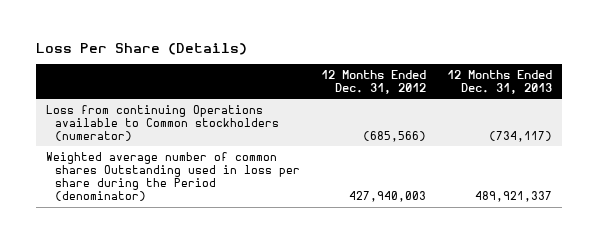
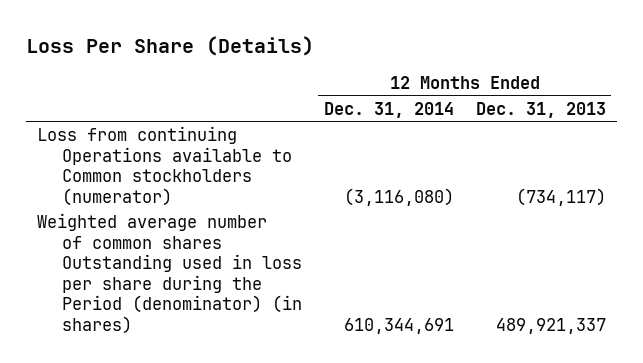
[321,69,427,94] 12 Months Ended Dec. 31, 2012 -> none
none -> [323,101,454,118] Dec. 31, 2014
[46,151,301,202] Weighted average number of common shares Outstanding used in loss per share during the Period (denominator) -> [37,213,303,334] Weighted average number of common shares Outstanding used in loss per share during the Period (denominator) (in shares)

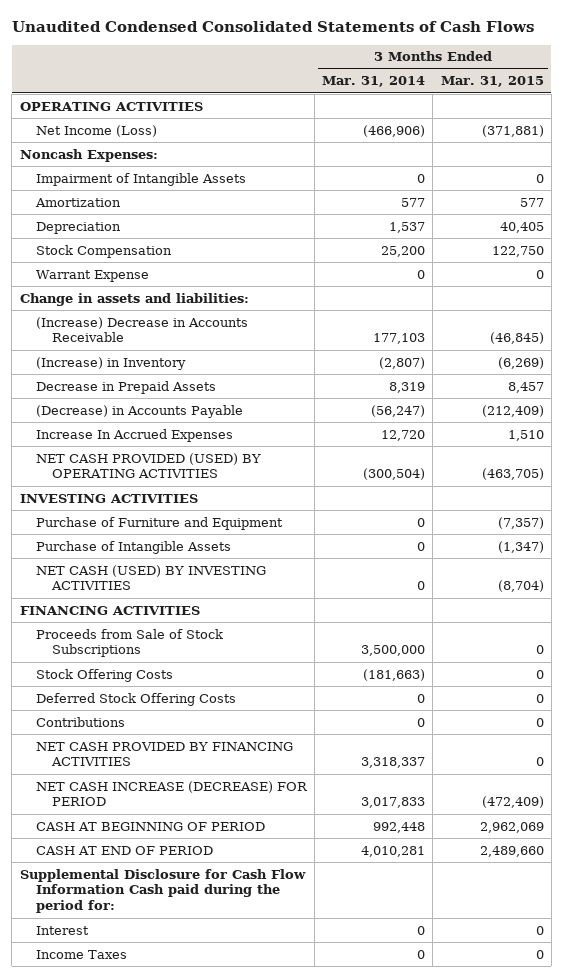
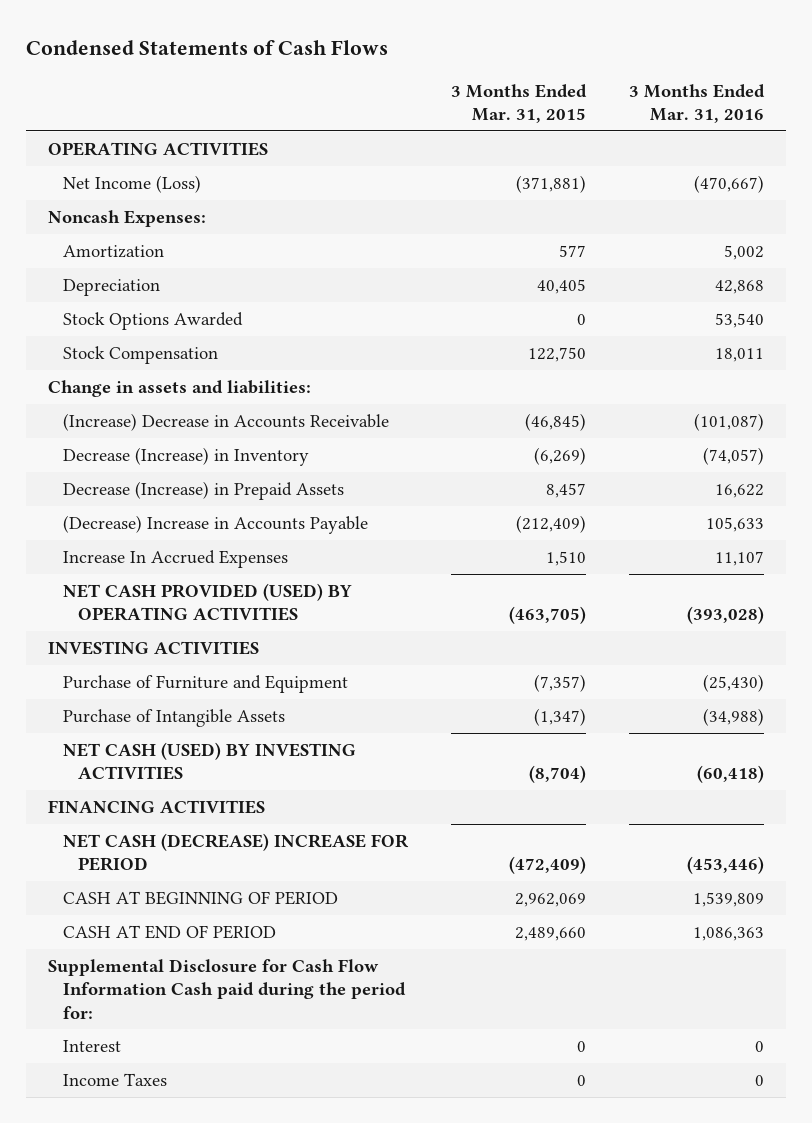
[11,20,534,32] Unaudited Condensed Consolidated Statements of Cash Flows -> [26,40,389,56] Condensed Statements of Cash Flows
[322,76,426,88] Mar. 31, 2014 -> none
none -> [629,83,766,124] 3 Months Ended Mar. 31, 2016
[35,172,246,186] Impairment of Intangible Assets -> none
none -> [63,311,244,330] Stock Options Awarded
[35,269,149,282] Warrant Expense -> none
[35,356,186,370] (Increase) in Inventory -> [63,446,310,466] Decrease (Increase) in Inventory
[35,380,216,394] Decrease in Prepaid Assets -> [63,480,345,500] Decrease (Increase) in Prepaid Assets
[35,404,243,418] (Decrease) in Accounts Payable -> [63,514,369,534] (Decrease) Increase in Accounts Payable
[35,628,223,658] Proceeds from Sale of Stock Subscriptions -> none
[35,668,173,682] Stock Offering Costs -> none
[35,692,236,706] Deferred Stock Offering Costs -> none
[35,716,125,727] Contributions -> none
[35,741,293,767] NET CASH PROVIDED BY FINANCING ACTIVITIES -> none
[35,780,308,807] NET CASH INCREASE (DECREASE) FOR PERIOD -> [63,832,410,872] NET CASH (DECREASE) INCREASE FOR PERIOD

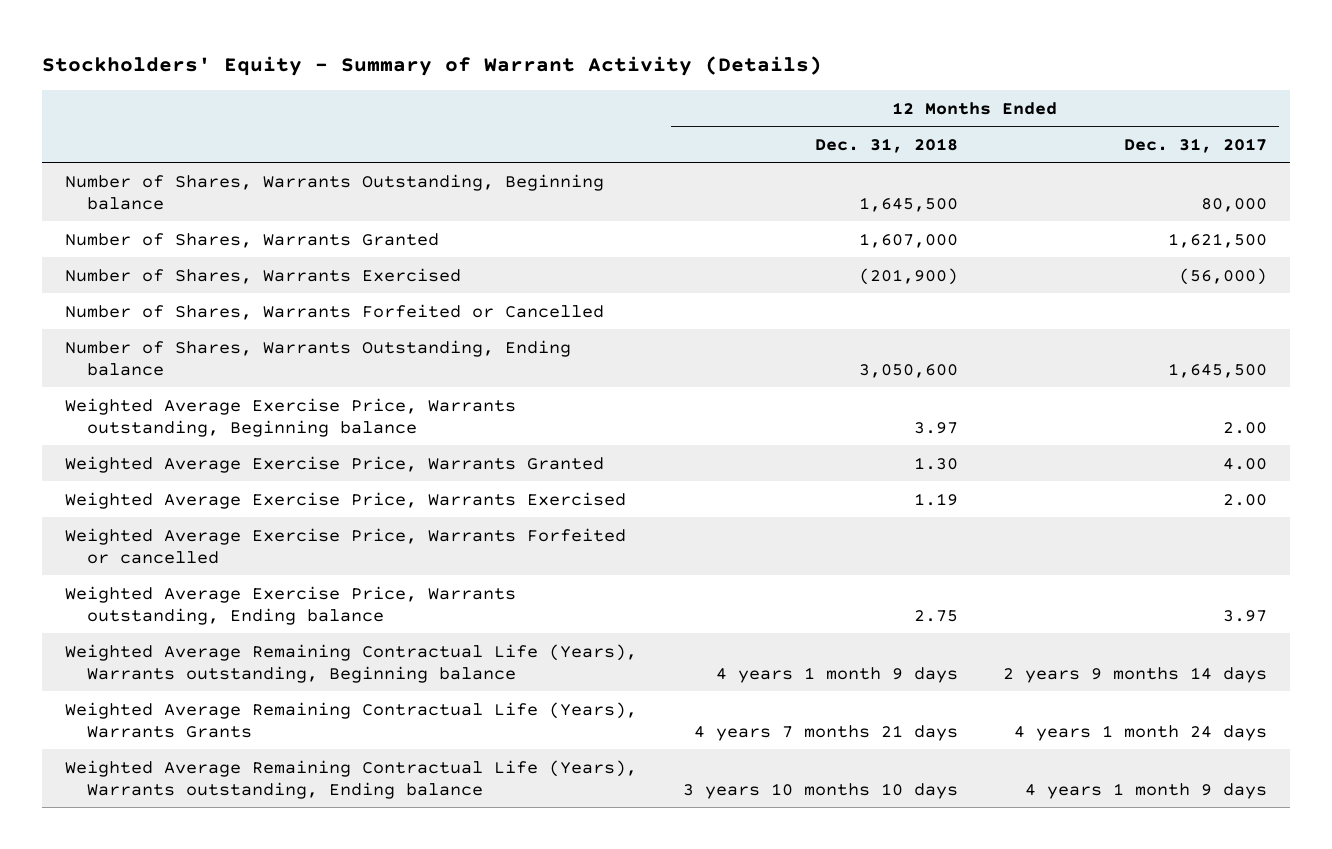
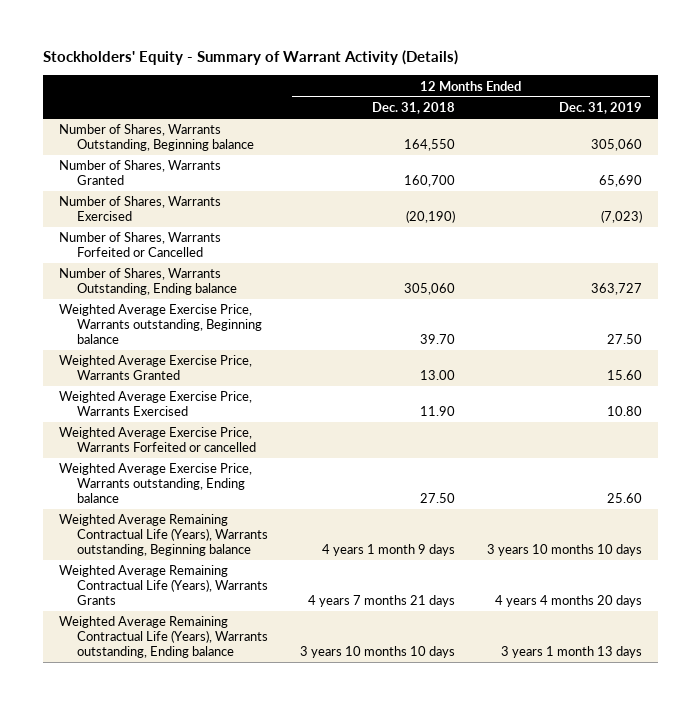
[1124,137,1268,153] Dec. 31, 2017 -> none
none -> [558,101,642,114] Dec. 31, 2019
[858,196,958,212] 1,645,500 -> [403,139,455,152] 164,550
[858,232,958,248] 1,607,000 -> [403,175,455,188] 160,700
[858,267,958,285] (201,900) -> [405,210,455,224] (20,190)
[858,363,958,378] 3,050,600 -> [403,283,455,296] 305,060
[913,421,958,434] 3.97 -> [419,334,455,345] 39.70
[913,456,958,470] 1.30 -> [419,370,455,381] 13.00
[913,492,958,506] 1.19 -> [419,406,455,417] 11.90
[913,609,958,622] 2.75 -> [419,493,455,504] 27.50

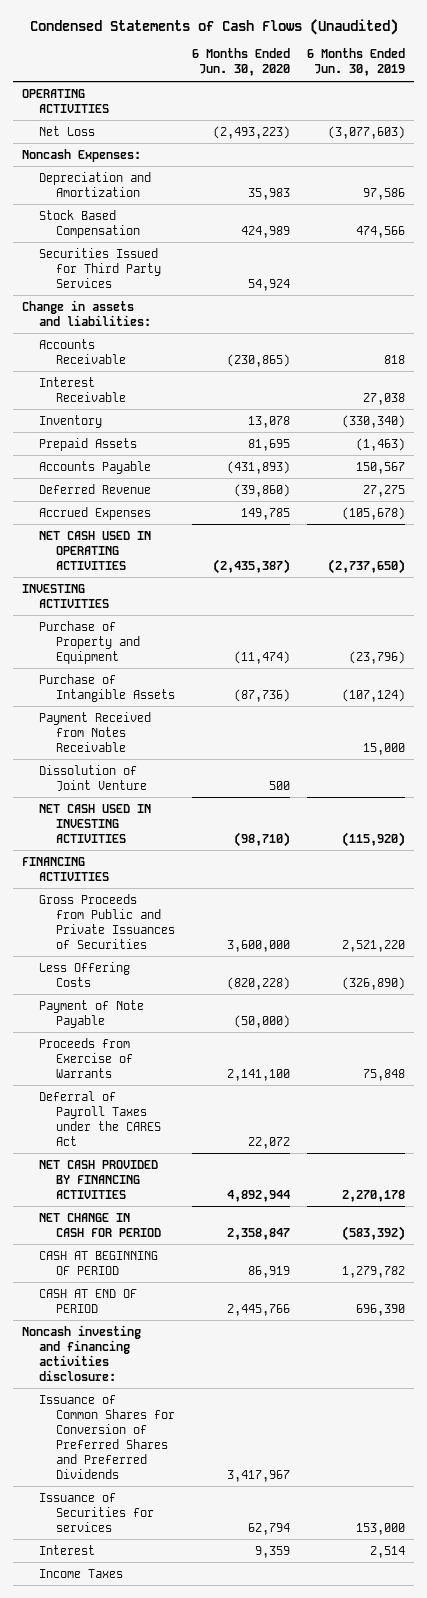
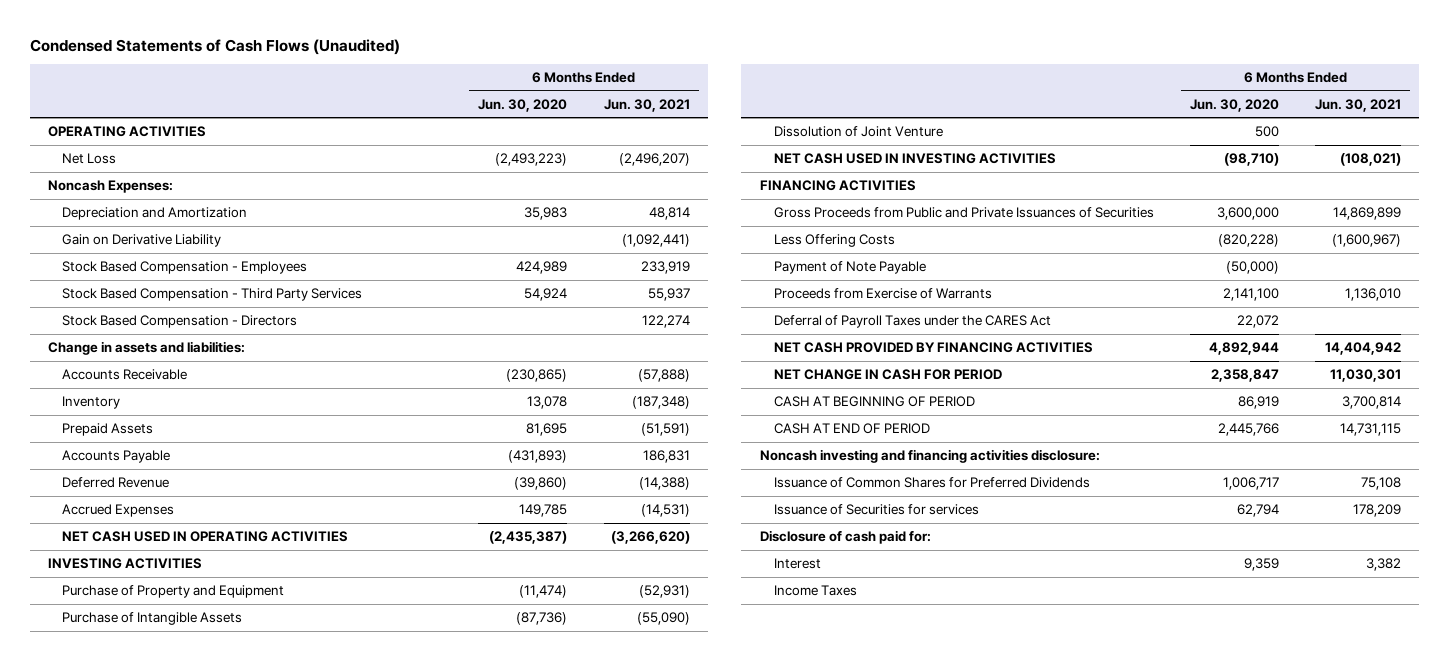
[307,48,406,77] 6 Months Ended Jun. 30, 2019 -> none
none -> [603,98,690,112] Jun. 30, 2021
none -> [62,234,222,248] Gain on Derivative Liability
[39,209,141,238] Stock Based Compensation -> [62,261,308,275] Stock Based Compensation - Employees
[39,247,162,288] Securities Issued for Third Party Services -> [62,288,363,302] Stock Based Compensation - Third Party Services
none -> [62,315,298,329] Stock Based Compensation - Directors
[39,376,127,402] Interest Receivable -> none
[39,711,152,752] Payment Received from Notes Receivable -> none
[39,1394,176,1479] Issuance of Common Shares for Conversion of Preferred Shares and Preferred Dividends -> [773,477,1090,489] Issuance of Common Shares for Preferred Dividends
[227,1469,291,1482] 3,417,967 -> [1222,477,1279,491] 1,006,717
none -> [759,530,931,545] Disclosure of cash paid for:

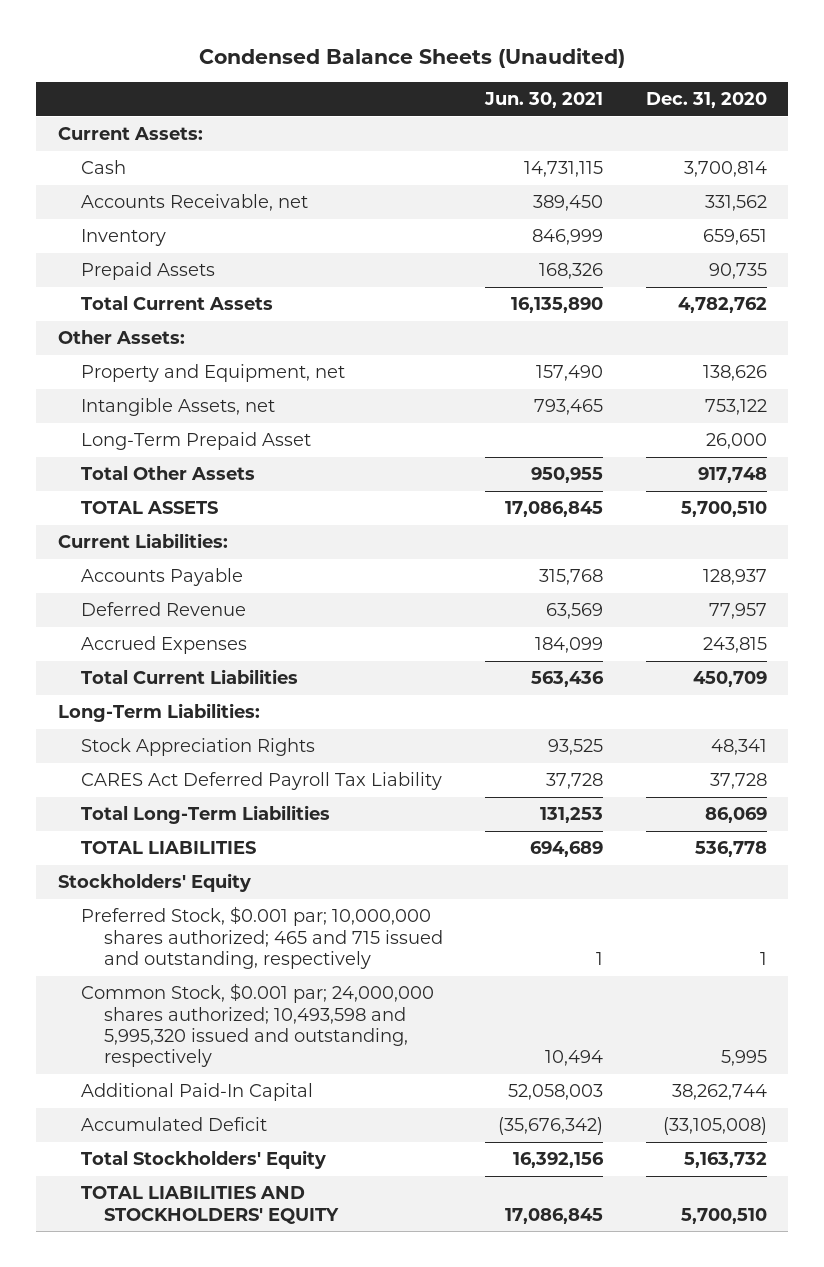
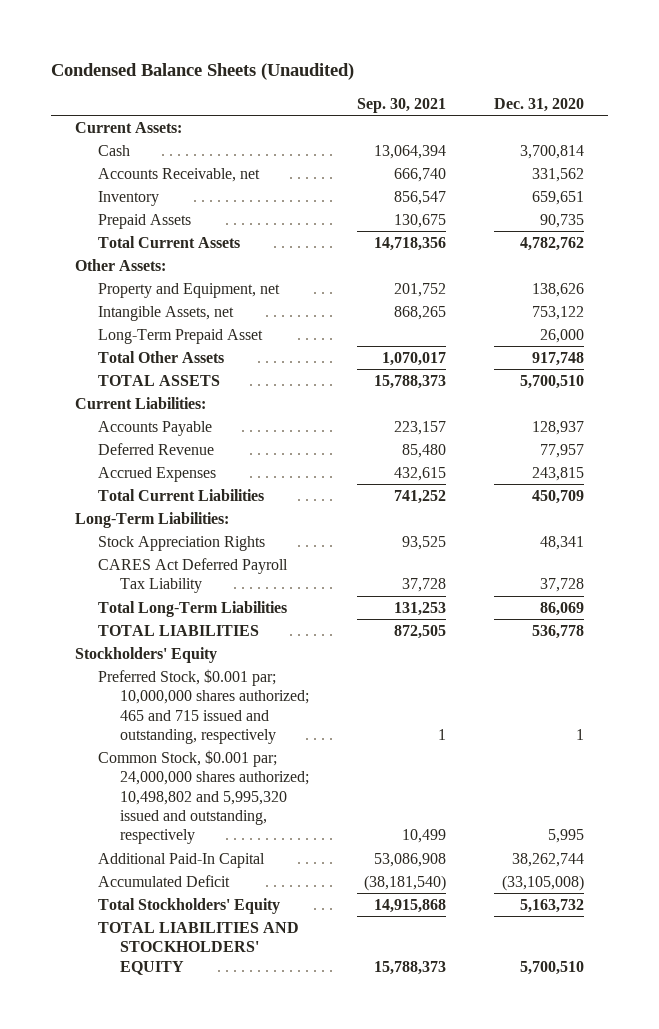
[484,92,604,109] Jun. 30, 2021 -> none
none -> [357,97,447,113] Sep. 30, 2021
[80,983,434,1068] Common Stock, $0.001 par; 24,000,000 shares authorized; 10,493,598 and 5,995,320 issued and outstanding, respectively -> [97,749,310,845] Common Stock, $0.001 par; 24,000,000 shares authorized; 10,498,802 and 5,995,320 issued and outstanding, respectively

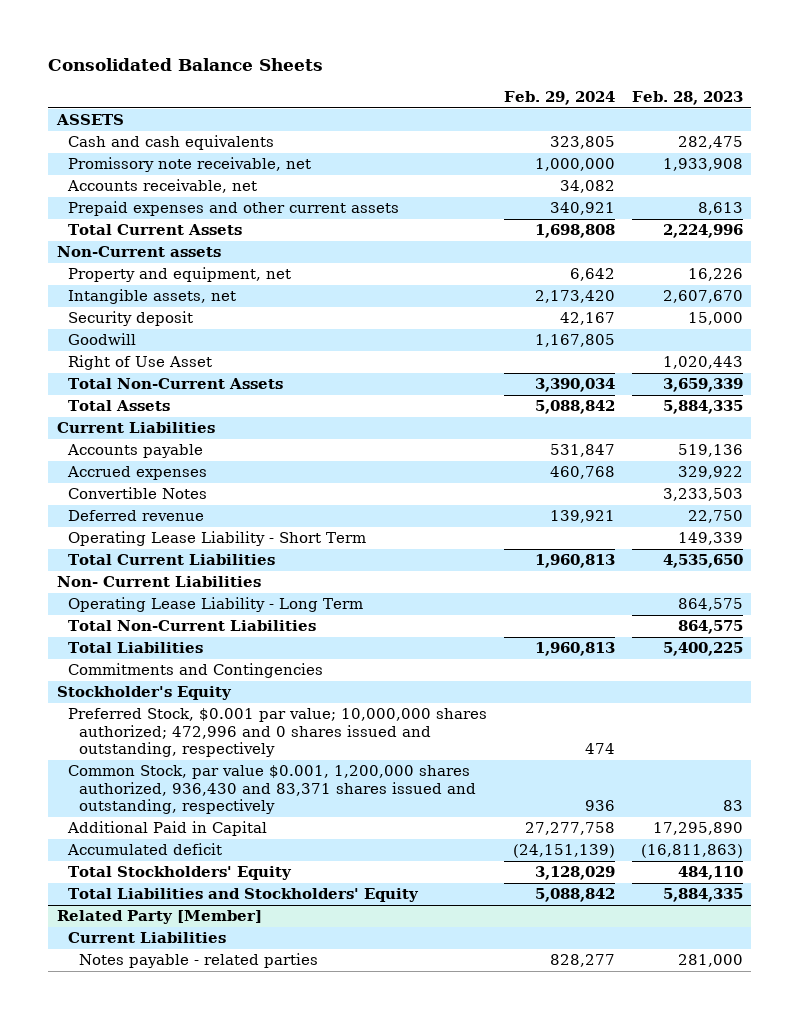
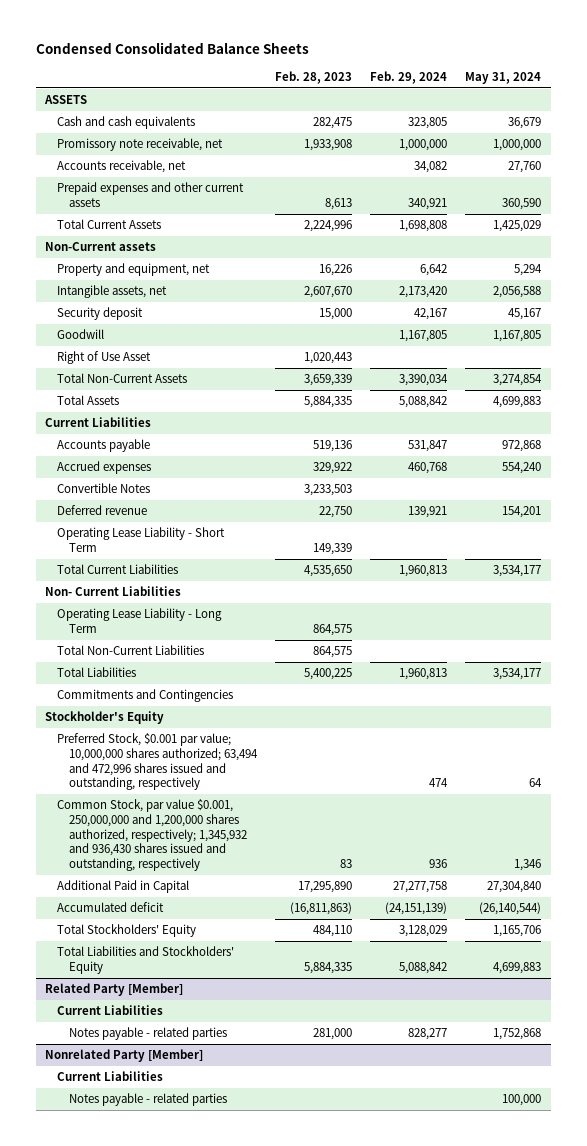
[48,58,324,72] Consolidated Balance Sheets -> [35,41,309,54] Condensed Consolidated Balance Sheets
none -> [465,71,542,84] May 31, 2024
[68,708,488,758] Preferred Stock, $0.001 par value; 10,000,000 shares authorized; 472,996 and 0 shares issued and outstanding, respectively -> [57,733,259,791] Preferred Stock, $0.001 par value; 10,000,000 shares authorized; 63,494 and 472,996 shares issued and outstanding, respectively
[68,765,477,815] Common Stock, par value $0.001, 1,200,000 shares authorized, 936,430 and 83,371 shares issued and outstanding, respectively -> [57,799,248,871] Common Stock, par value $0.001, 250,000,000 and 1,200,000 shares authorized, respectively; 1,345,932 and 936,430 shares issued and outstanding, respectively
none -> [45,1049,204,1063] Nonrelated Party [Member]
none -> [57,1071,164,1082] Current Liabilities
none -> [69,1093,228,1107] Notes payable - related parties

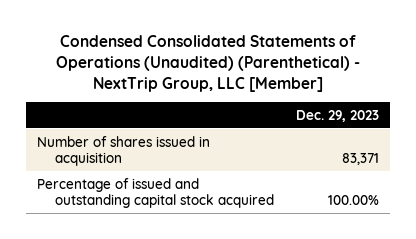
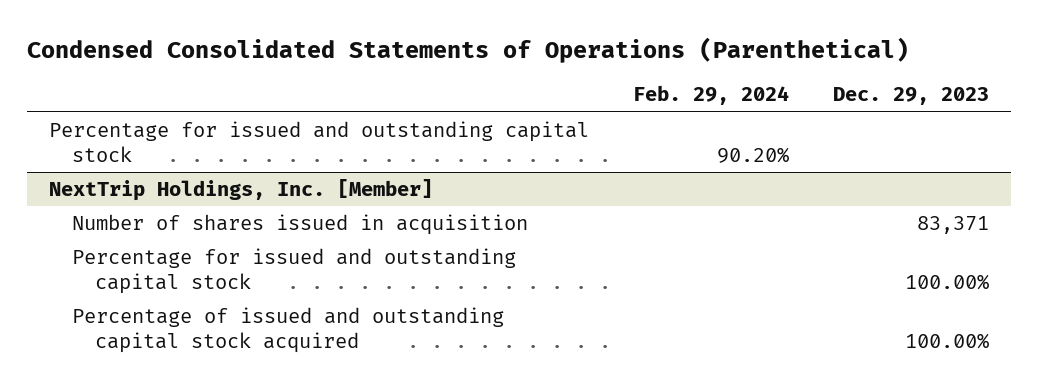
[55,35,360,92] Condensed Consolidated Statements of Operations (Unaudited) (Parenthetical) - NextTrip Group, LLC [Member] -> [26,36,909,63] Condensed Consolidated Statements of Operations (Parenthetical)
none -> [632,85,789,106] Feb. 29, 2024
none -> [48,121,589,162] Percentage for issued and outstanding capital stock
none -> [48,179,433,202] NextTrip Holdings, Inc. [Member]
none -> [72,248,517,294] Percentage for issued and outstanding capital stock

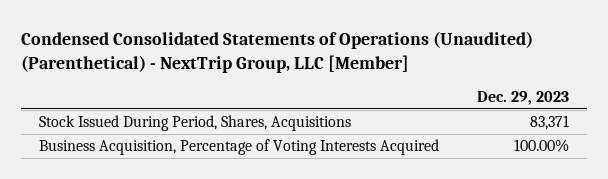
[26,36,909,63] Condensed Consolidated Statements of Operations (Parenthetical) -> [20,31,533,74] Condensed Consolidated Statements of Operations (Unaudited) (Parenthetical) - NextTrip Group, LLC [Member]
[632,85,789,106] Feb. 29, 2024 -> none
[48,121,589,162] Percentage for issued and outstanding capital stock -> none
[48,179,433,202] NextTrip Holdings, Inc. [Member] -> none
[72,248,517,294] Percentage for issued and outstanding capital stock -> none
[72,214,529,236] Number of shares issued in acquisition -> [39,115,352,132] Stock Issued During Period, Shares, Acquisitions
[72,307,505,353] Percentage of issued and outstanding capital stock acquired -> [39,139,440,156] Business Acquisition, Percentage of Voting Interests Acquired

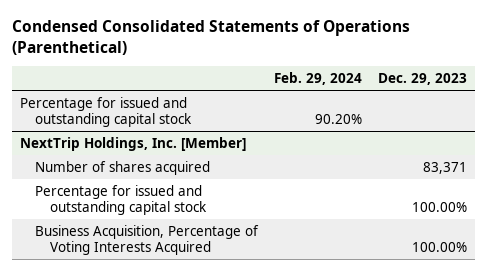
[20,31,533,74] Condensed Consolidated Statements of Operations (Unaudited) (Parenthetical) - NextTrip Group, LLC [Member] -> [11,20,410,55] Condensed Consolidated Statements of Operations (Parenthetical)
none -> [274,72,363,86] Feb. 29, 2024
none -> [19,96,192,127] Percentage for issued and outstanding capital stock
none -> [19,136,246,151] NextTrip Holdings, Inc. [Member]
[39,115,352,132] Stock Issued During Period, Shares, Acquisitions -> [34,160,210,175] Number of shares acquired
none -> [34,184,208,215] Percentage for issued and outstanding capital stock

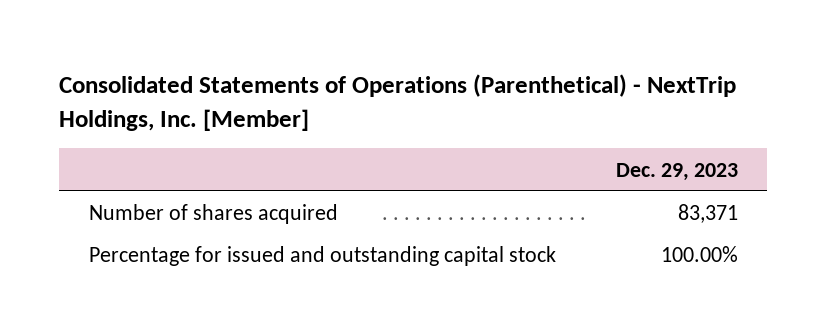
[11,20,410,55] Condensed Consolidated Statements of Operations (Parenthetical) -> [58,73,736,131] Consolidated Statements of Operations (Parenthetical) - NextTrip Holdings, Inc. [Member]
[274,72,363,86] Feb. 29, 2024 -> none
[19,96,192,127] Percentage for issued and outstanding capital stock -> none
[19,136,246,151] NextTrip Holdings, Inc. [Member] -> none
[34,224,259,255] Business Acquisition, Percentage of Voting Interests Acquired -> none

